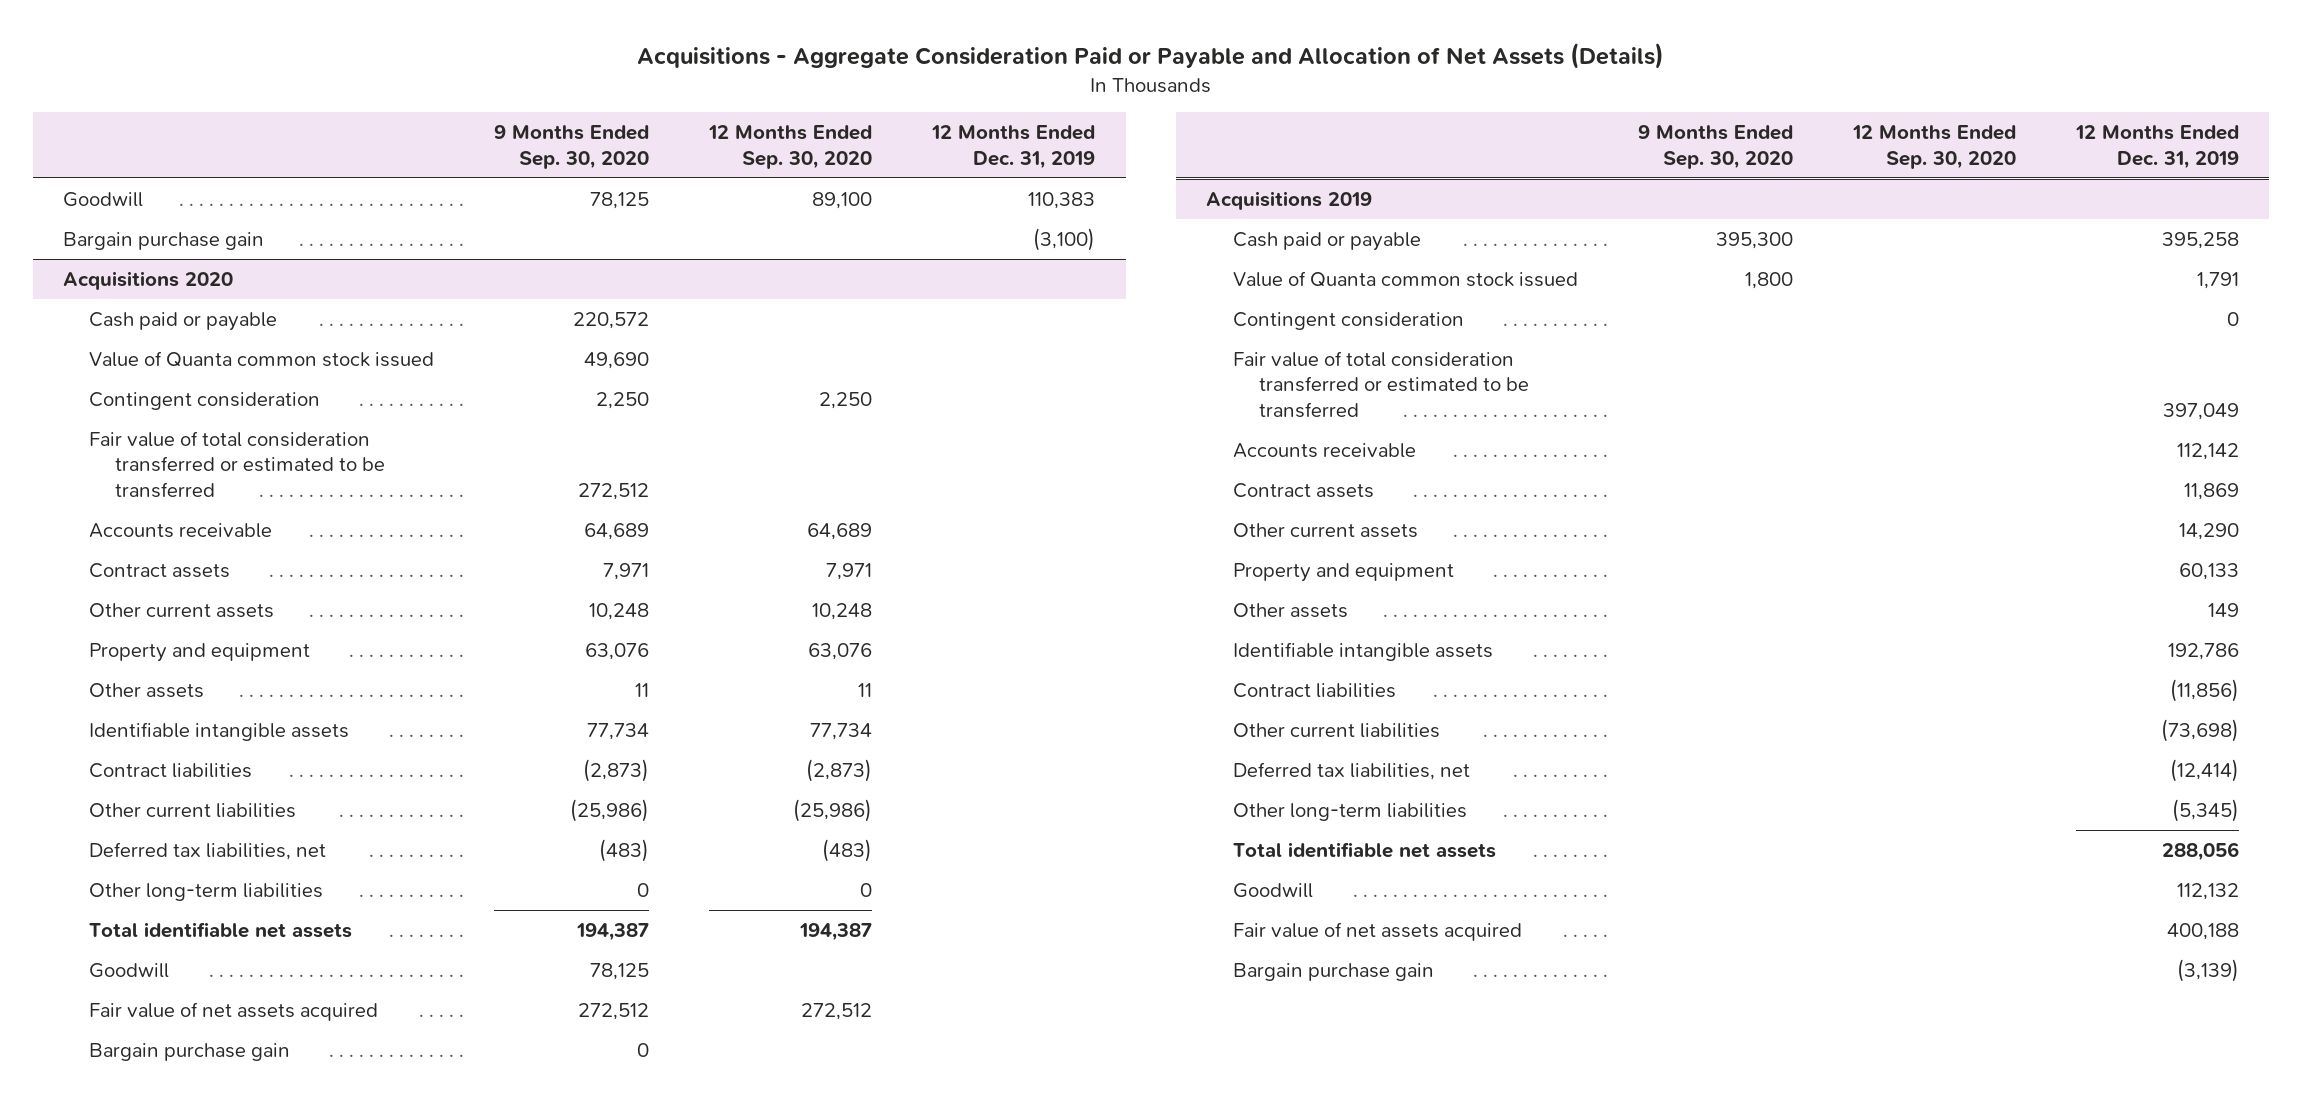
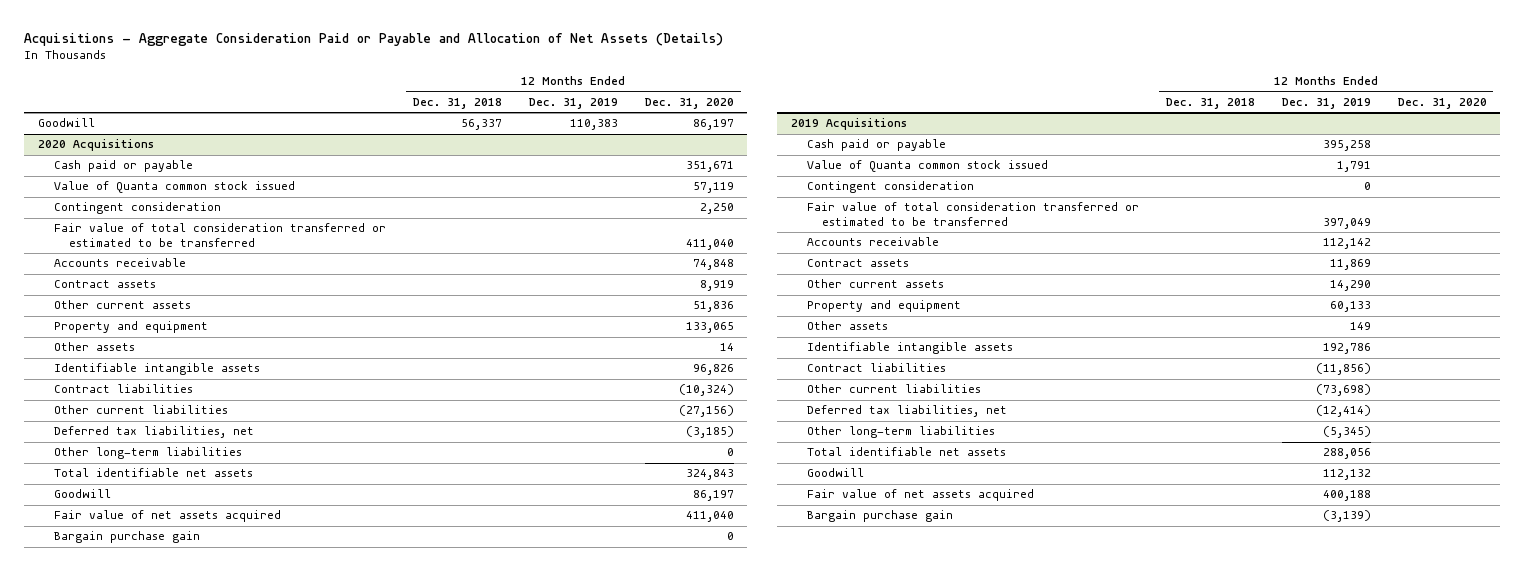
[494,125,650,169] 9 Months Ended Sep. 30, 2020 -> none
[708,125,873,169] 12 Months Ended Sep. 30, 2020 -> none
none -> [412,98,502,110] Dec. 31, 2018
none -> [644,98,734,110] Dec. 31, 2020
[62,231,264,250] Bargain purchase gain -> none
[62,270,233,290] Acquisitions 2020 -> [37,139,154,152] 2020 Acquisitions
[1206,190,1373,210] Acquisitions 2019 -> [790,118,907,131] 2019 Acquisitions

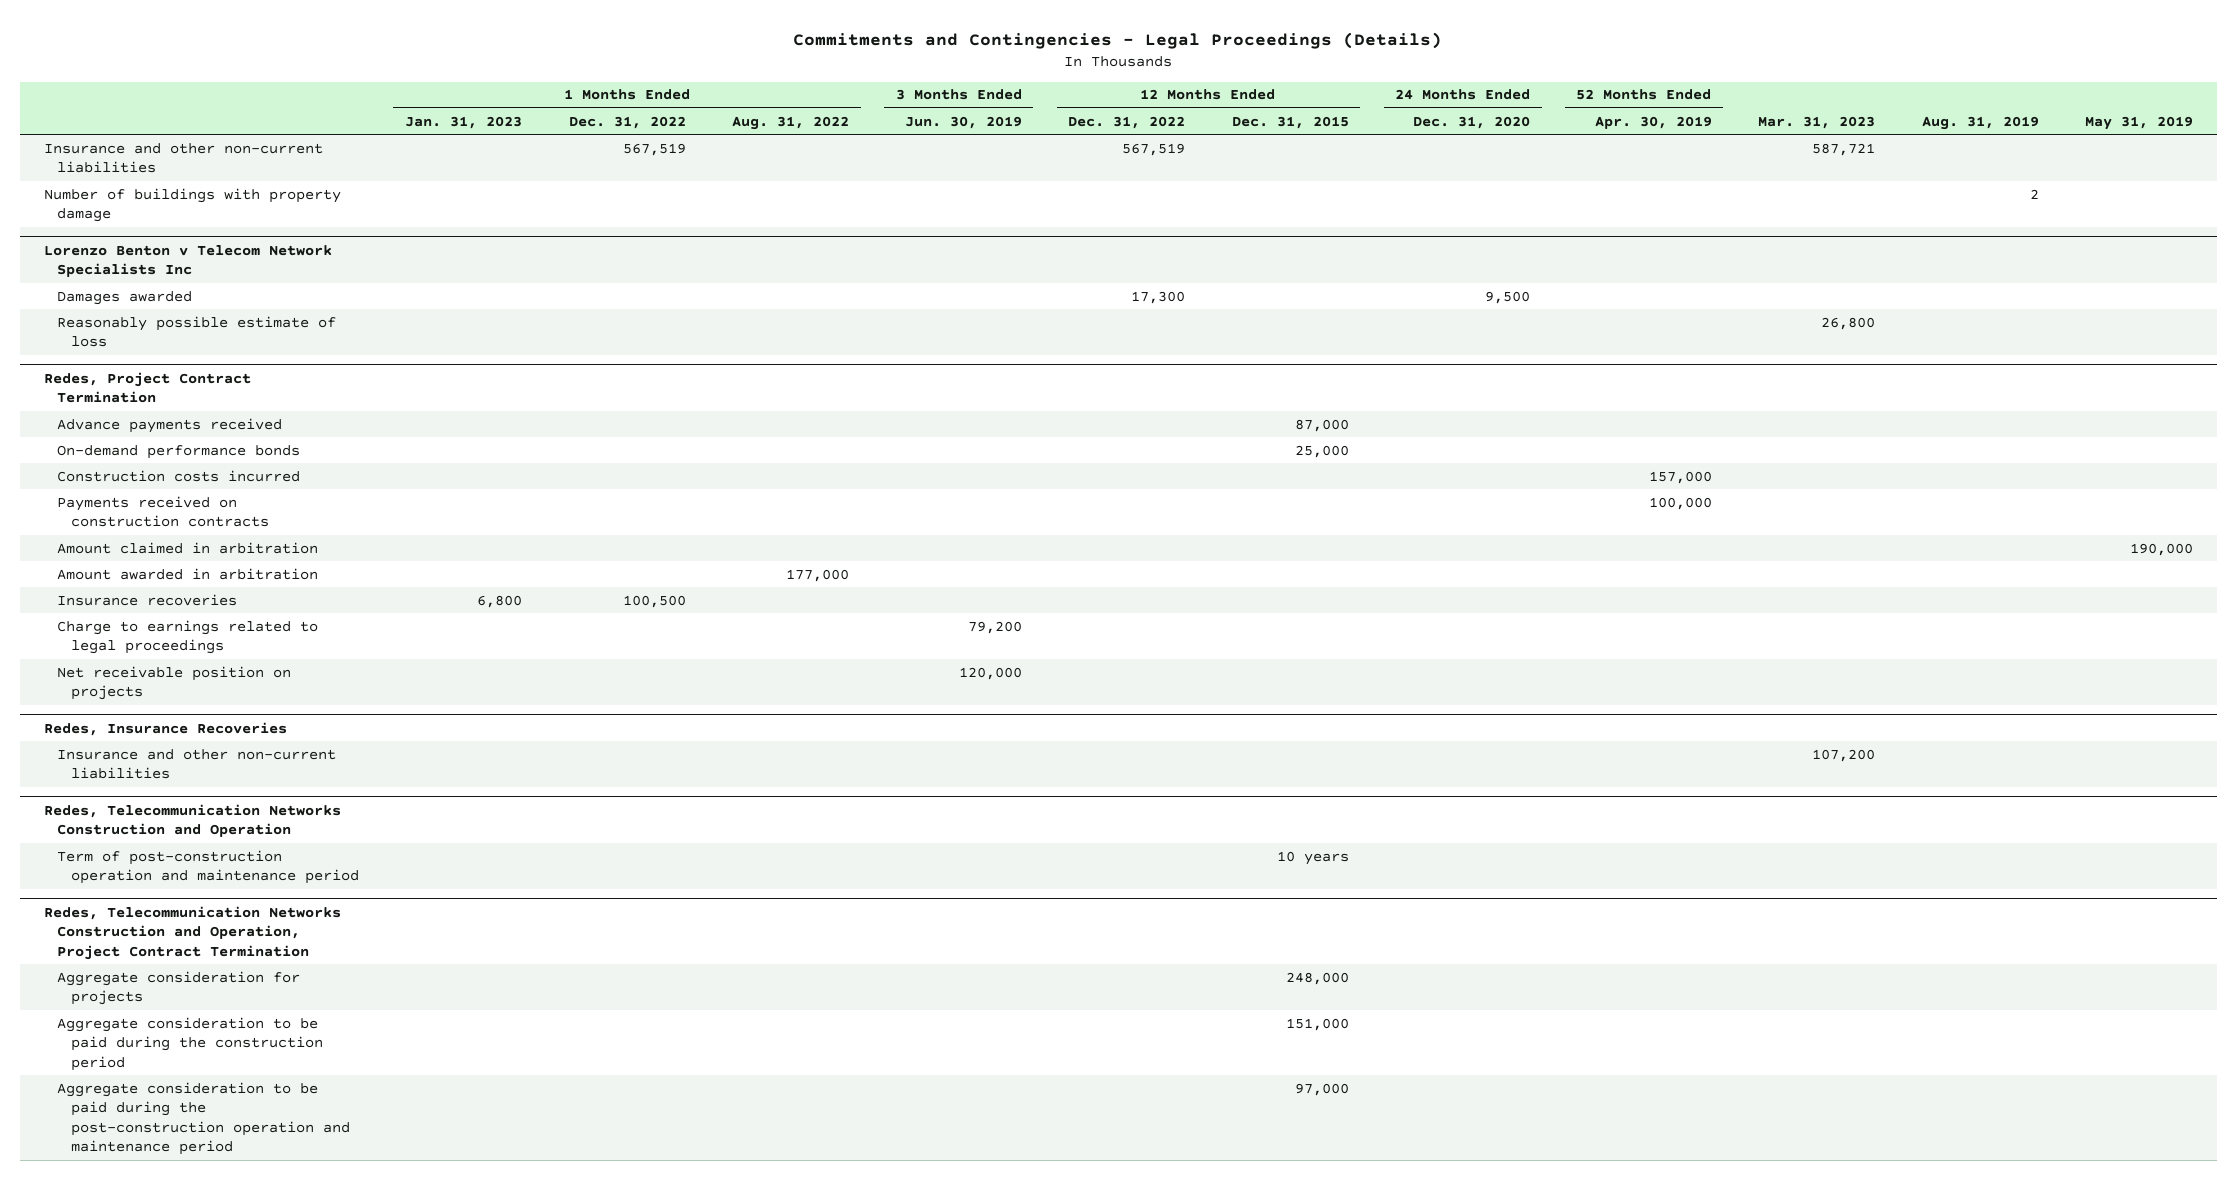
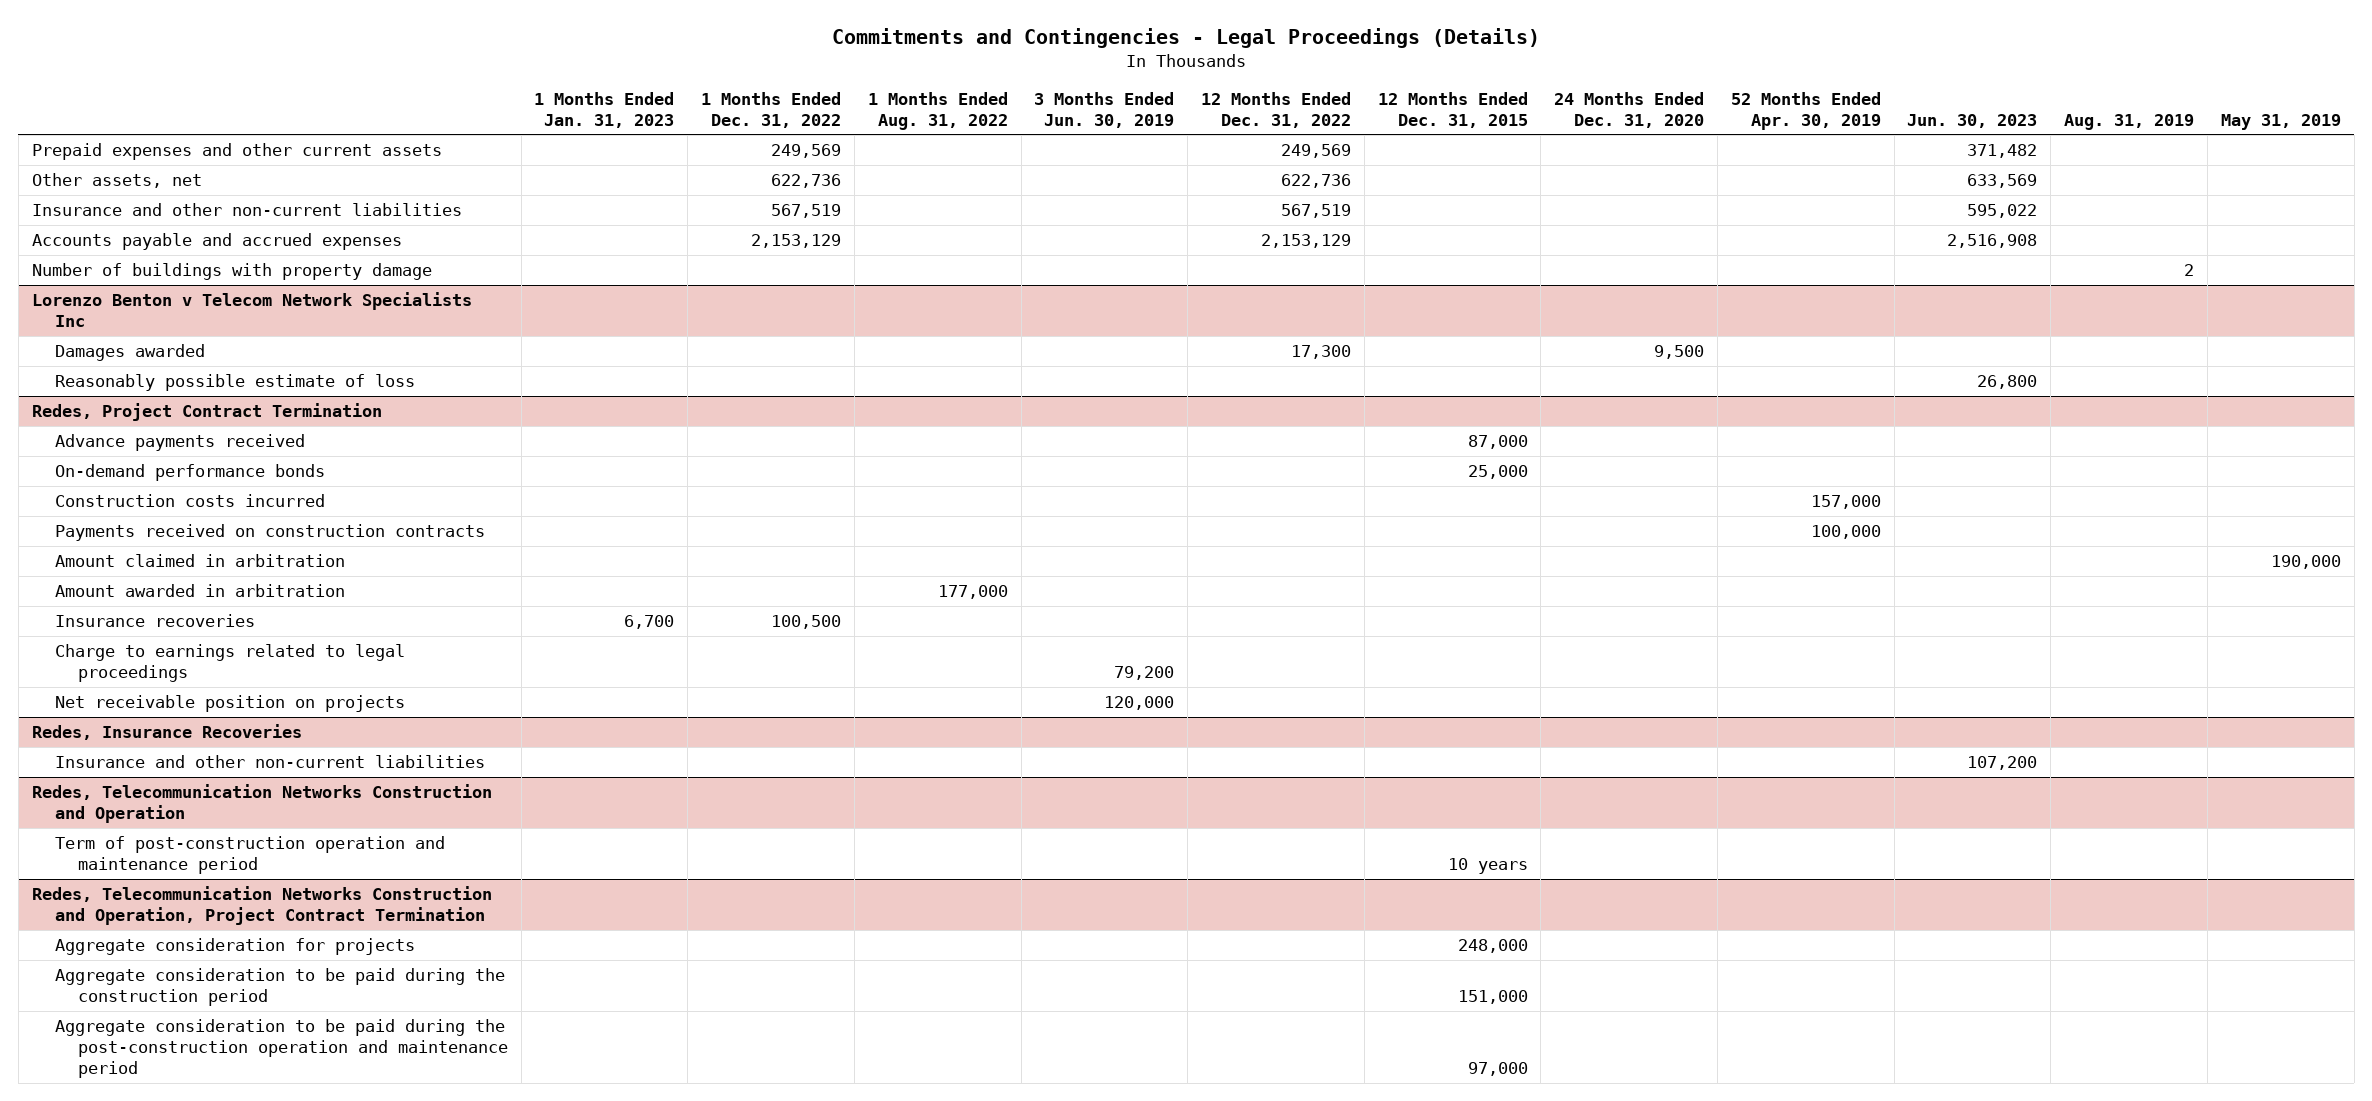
[1758,115,1876,129] Mar. 31, 2023 -> none
none -> [1907,113,2038,128] Jun. 30, 2023
none -> [31,142,442,160] Prepaid expenses and other current assets
none -> [31,172,202,188] Other assets, net
none -> [31,232,402,250] Accounts payable and accrued expenses
[477,594,523,608] 6,800 -> [624,614,675,629] 6,700

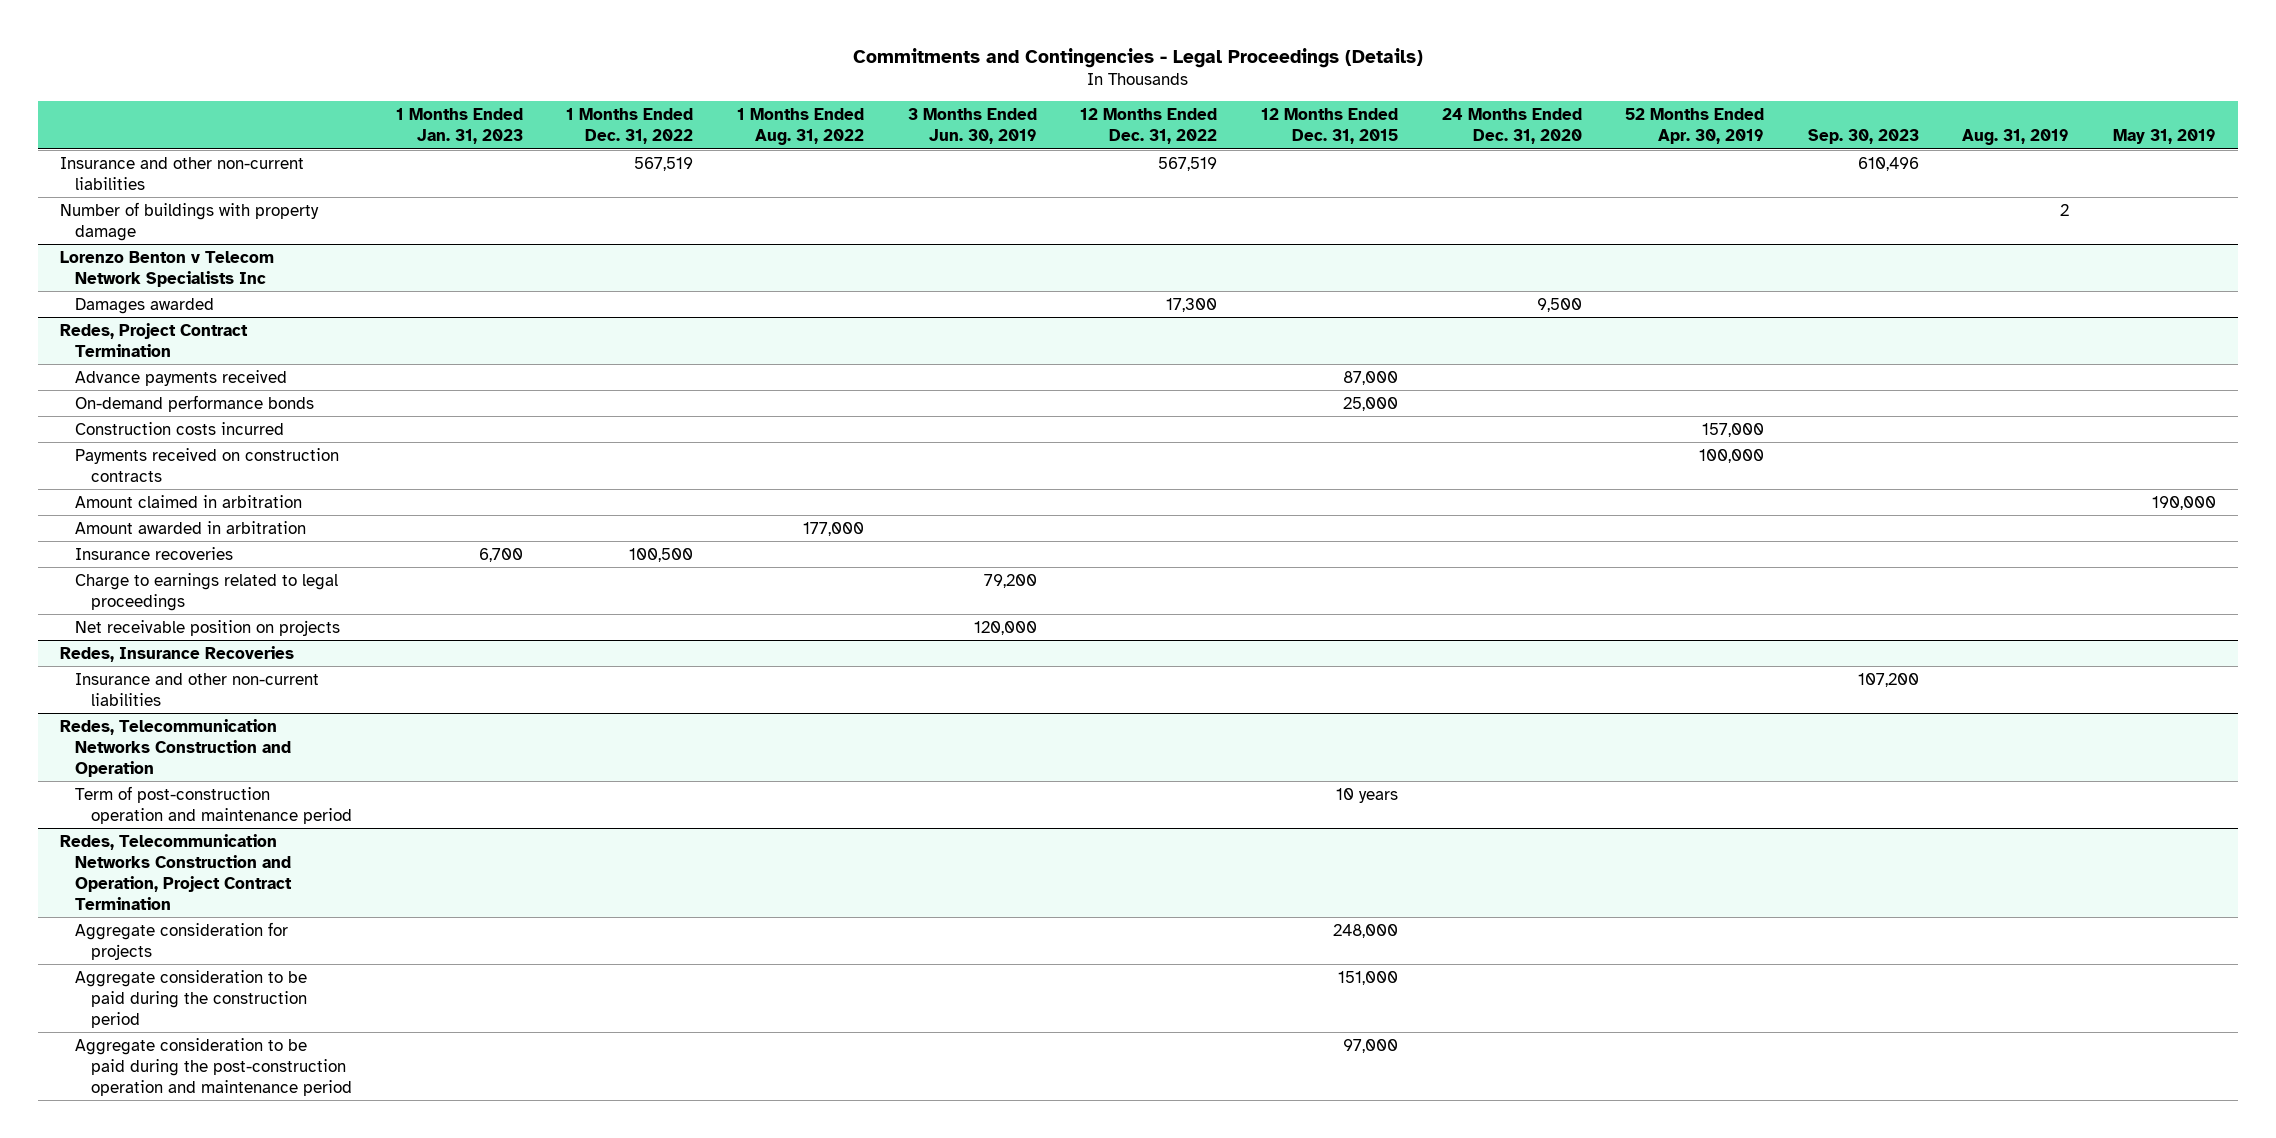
[1907,113,2038,128] Jun. 30, 2023 -> none
none -> [1807,129,1919,145] Sep. 30, 2023
[31,142,442,160] Prepaid expenses and other current assets -> none
[31,172,202,188] Other assets, net -> none
[31,232,402,250] Accounts payable and accrued expenses -> none
[54,373,415,391] Reasonably possible estimate of loss -> none

